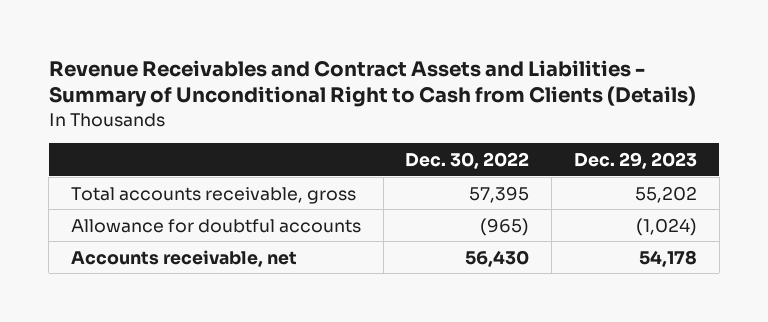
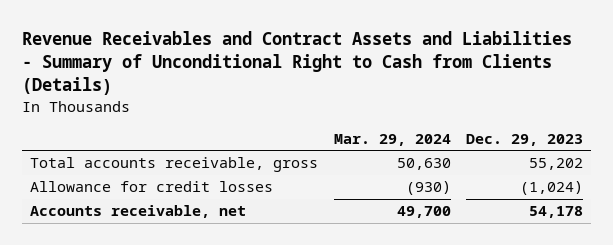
[405,151,530,169] Dec. 30, 2022 -> none
none -> [333,133,451,146] Mar. 29, 2024
[70,218,361,233] Allowance for doubtful accounts -> [29,181,273,193] Allowance for credit losses

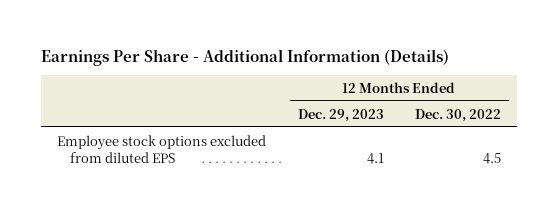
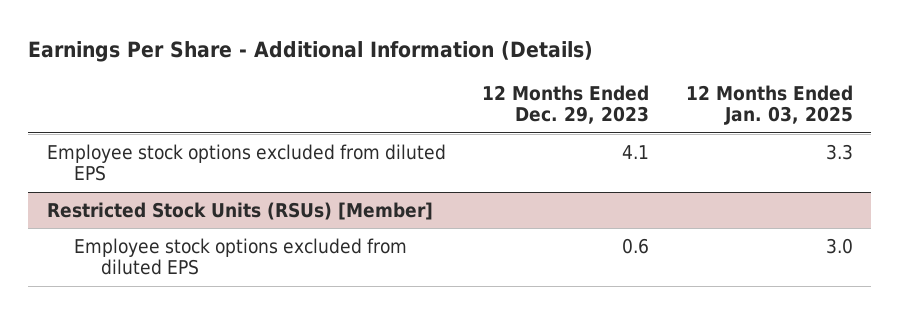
[415,108,502,122] Dec. 30, 2022 -> none
none -> [685,84,853,126] 12 Months Ended Jan. 03, 2025
none -> [46,201,433,220] Restricted Stock Units (RSUs) [Member]
none -> [73,237,407,276] Employee stock options excluded from diluted EPS

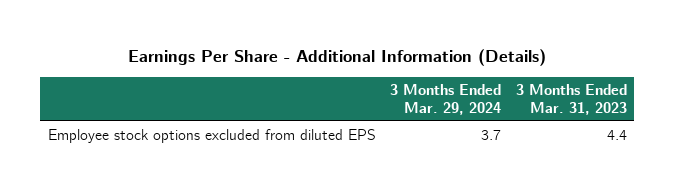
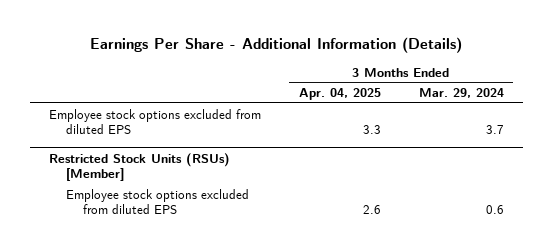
[515,83,627,115] 3 Months Ended Mar. 31, 2023 -> none
none -> [298,88,381,101] Apr. 04, 2025
none -> [48,152,230,182] Restricted Stock Units (RSUs) [Member]
none -> [65,188,249,215] Employee stock options excluded from diluted EPS

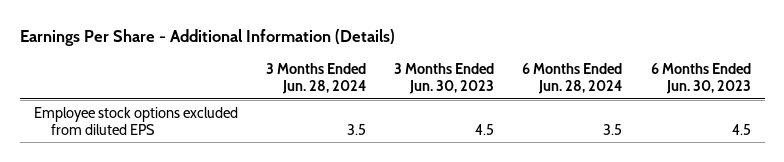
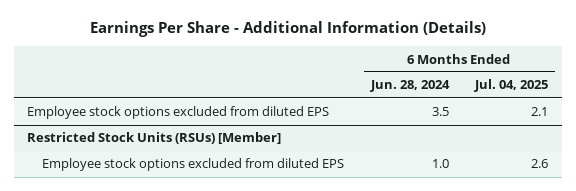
[265,63,366,95] 3 Months Ended Jun. 28, 2024 -> none
[394,63,495,95] 3 Months Ended Jun. 30, 2023 -> none
[650,63,751,95] 6 Months Ended Jun. 30, 2023 -> none
none -> [474,79,549,93] Jul. 04, 2025
none -> [27,132,282,145] Restricted Stock Units (RSUs) [Member]
none -> [41,158,344,172] Employee stock options excluded from diluted EPS

